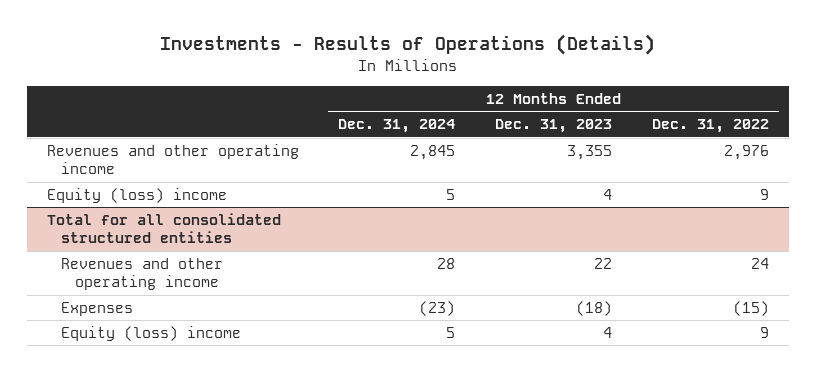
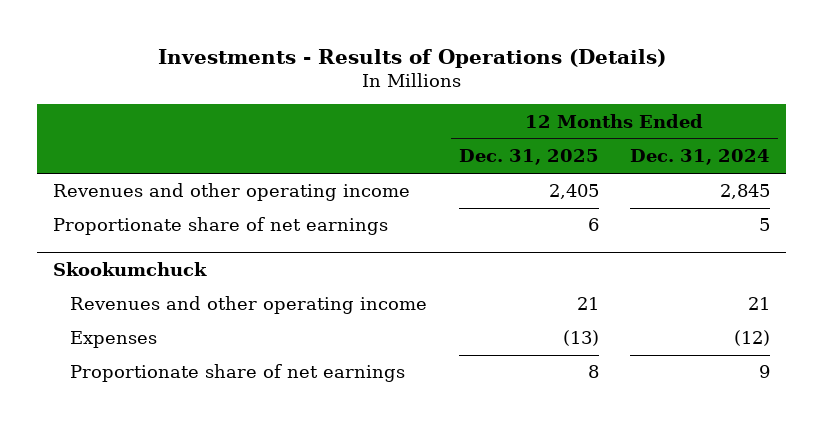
[495,119,613,134] Dec. 31, 2023 -> none
[651,119,769,134] Dec. 31, 2022 -> none
none -> [458,149,599,166] Dec. 31, 2025
[46,213,281,244] Total for all consolidated structured entities -> none
[60,326,241,342] Equity (loss) income -> none
[46,188,227,204] Equity (loss) income -> [52,217,388,236] Proportionate share of net earnings
none -> [52,261,207,276] Skookumchuck
[437,258,456,270] 28 -> [748,297,771,311] 21
[419,301,456,317] (23) -> [734,330,771,347] (12)
none -> [70,364,406,383] Proportionate share of net earnings

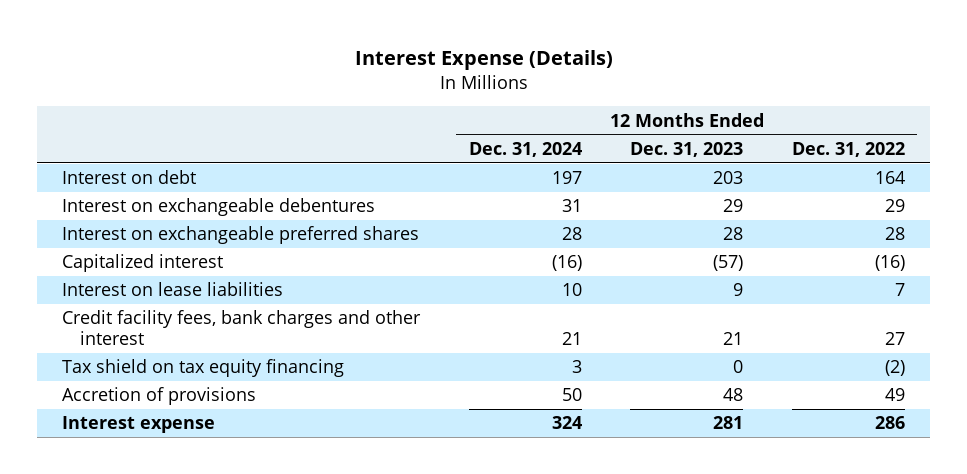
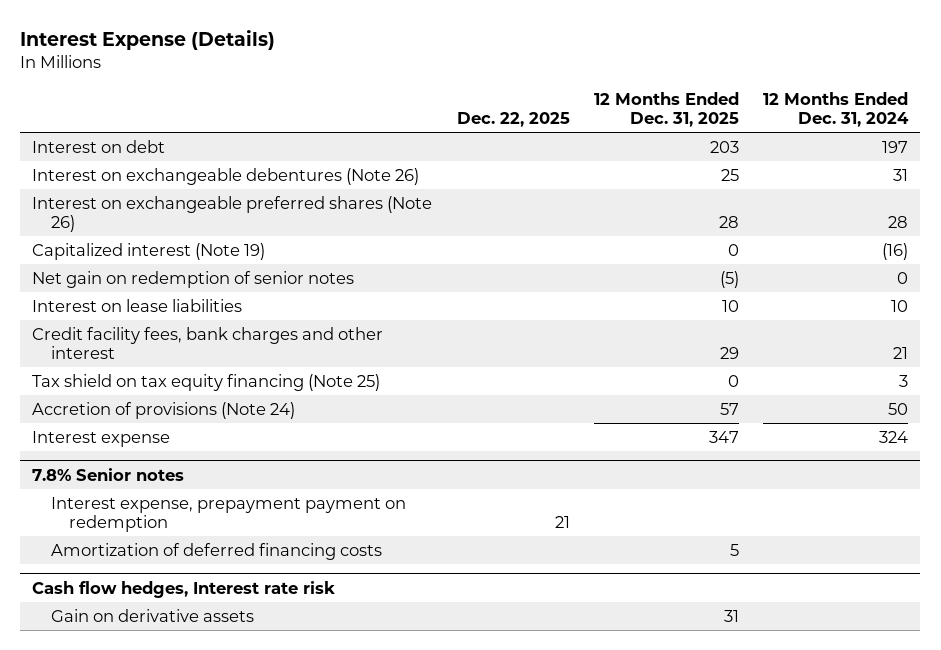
[630,141,744,157] Dec. 31, 2023 -> none
[792,141,906,157] Dec. 31, 2022 -> none
none -> [456,112,570,128] Dec. 22, 2025
none -> [593,91,739,128] 12 Months Ended Dec. 31, 2025
[61,198,375,217] Interest on exchangeable debentures -> [32,167,420,185] Interest on exchangeable debentures (Note 26)
[61,226,419,245] Interest on exchangeable preferred shares -> [32,195,433,233] Interest on exchangeable preferred shares (Note 26)
[61,254,223,273] Capitalized interest -> [32,242,266,260] Capitalized interest (Note 19)
none -> [32,270,355,288] Net gain on redemption of senior notes
[61,359,344,378] Tax shield on tax equity financing -> [32,373,381,391] Tax shield on tax equity financing (Note 25)
[61,387,256,406] Accretion of provisions -> [32,401,296,419] Accretion of provisions (Note 24)
none -> [32,467,185,481] 7.8% Senior notes
none -> [50,496,406,533] Interest expense, prepayment payment on redemption
none -> [50,542,382,560] Amortization of deferred financing costs
none -> [32,580,336,598] Cash flow hedges, Interest rate risk
none -> [50,608,254,622] Gain on derivative assets

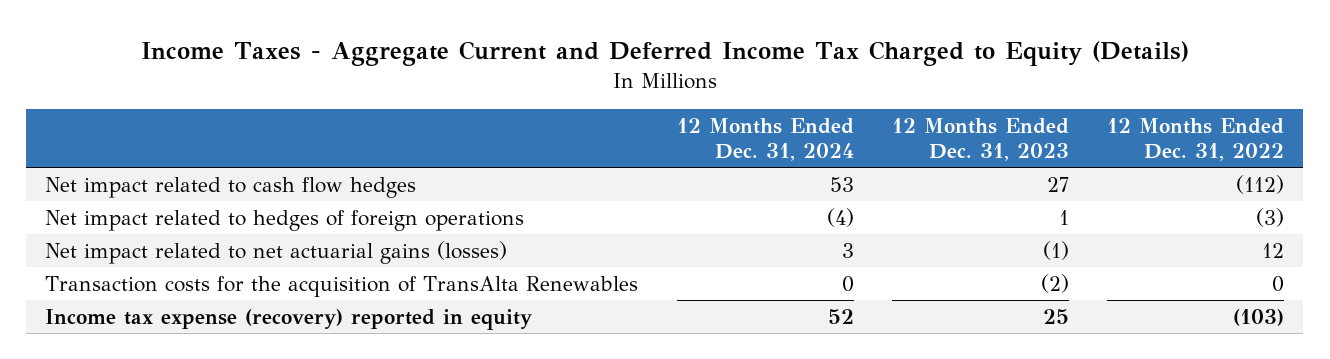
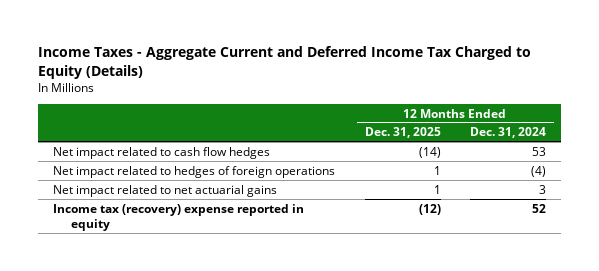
[891,117,1069,162] 12 Months Ended Dec. 31, 2023 -> none
[1107,117,1285,162] 12 Months Ended Dec. 31, 2022 -> none
none -> [364,127,441,139] Dec. 31, 2025
[45,275,639,297] Transaction costs for the acquisition of TransAlta Renewables -> none
[45,240,508,264] Net impact related to net actuarial gains (losses) -> [53,184,278,197] Net impact related to net actuarial gains
[45,308,533,330] Income tax expense (recovery) reported in equity -> [53,203,305,232] Income tax (recovery) expense reported in equity

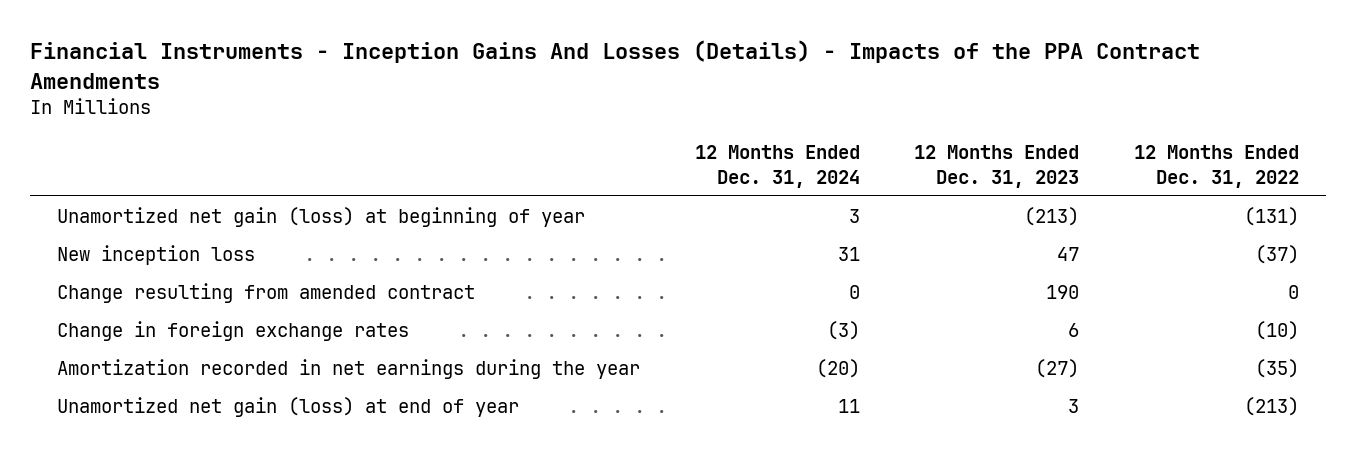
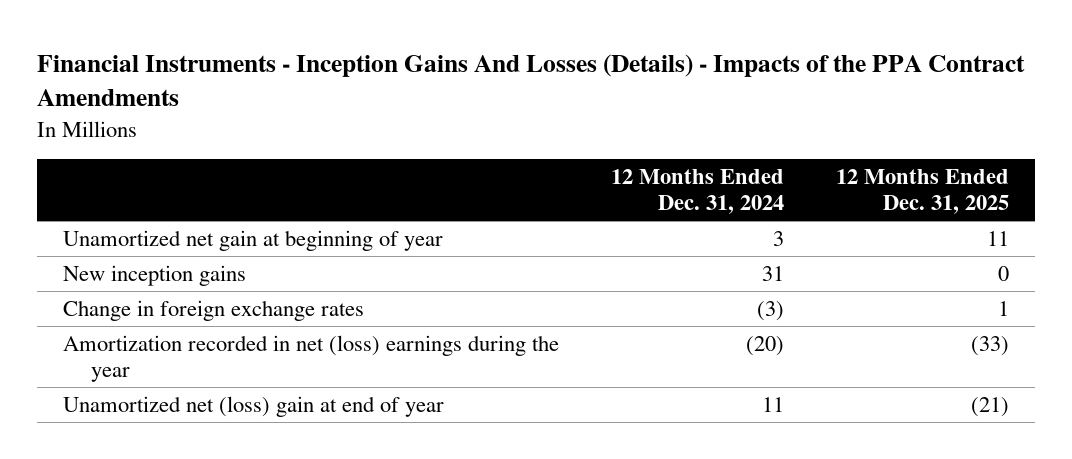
[914,145,1080,188] 12 Months Ended Dec. 31, 2023 -> none
[1133,145,1299,188] 12 Months Ended Dec. 31, 2022 -> none
none -> [835,169,1009,214] 12 Months Ended Dec. 31, 2025
[57,283,476,304] Change resulting from amended contract -> none
[57,207,586,228] Unamortized net gain (loss) at beginning of year -> [62,230,443,252] Unamortized net gain at beginning of year
[57,245,256,266] New inception loss -> [62,265,246,287] New inception gains
[57,359,641,380] Amortization recorded in net earnings during the year -> [62,335,559,383] Amortization recorded in net (loss) earnings during the year
[57,397,520,418] Unamortized net gain (loss) at end of year -> [62,396,444,418] Unamortized net (loss) gain at end of year

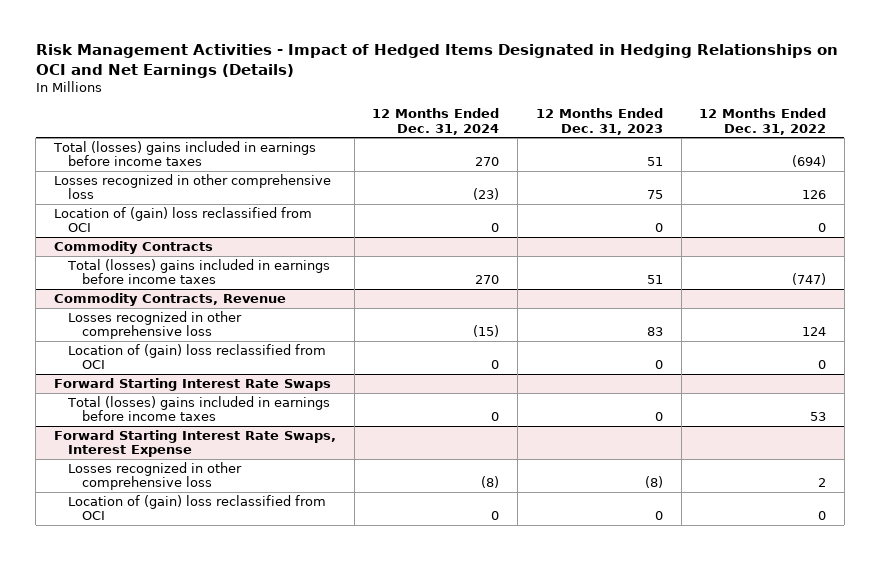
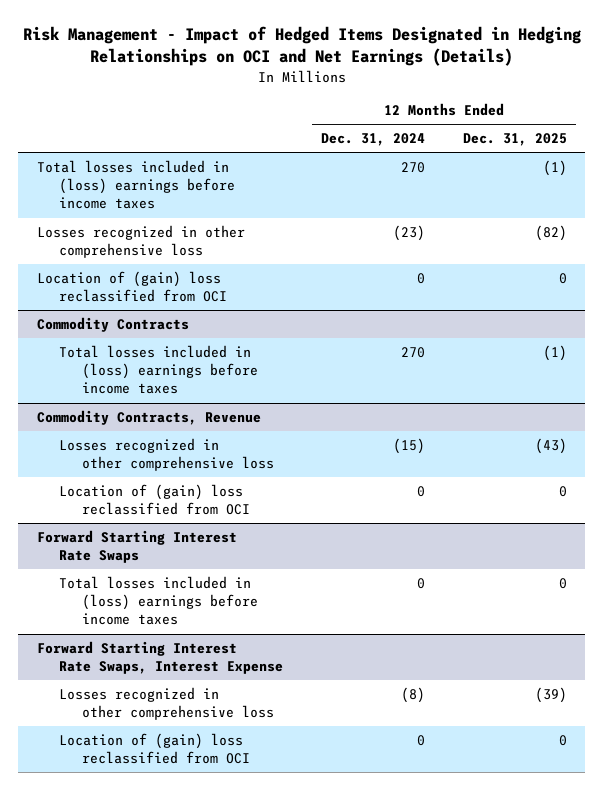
[35,44,838,78] Risk Management Activities - Impact of Hedged Items Designated in Hedging Relationships on OCI and Net Earnings (Details) -> [22,26,581,67] Risk Management - Impact of Hedged Items Designated in Hedging Relationships on OCI and Net Earnings (Details)
[535,108,663,135] 12 Months Ended Dec. 31, 2023 -> none
[699,108,827,135] 12 Months Ended Dec. 31, 2022 -> none
none -> [462,133,567,147] Dec. 31, 2025
[53,140,317,167] Total (losses) gains included in earnings before income taxes -> [37,160,236,210] Total losses included in (loss) earnings before income taxes
[66,258,330,285] Total (losses) gains included in earnings before income taxes -> [59,345,258,395] Total losses included in (loss) earnings before income taxes
[66,395,330,422] Total (losses) gains included in earnings before income taxes -> [59,576,258,626] Total losses included in (loss) earnings before income taxes

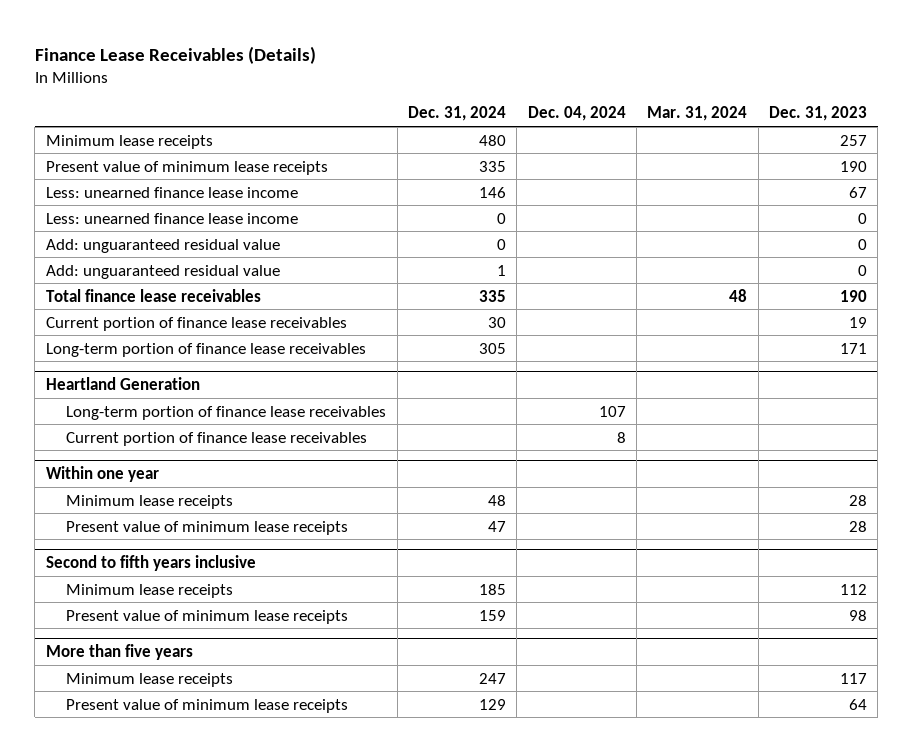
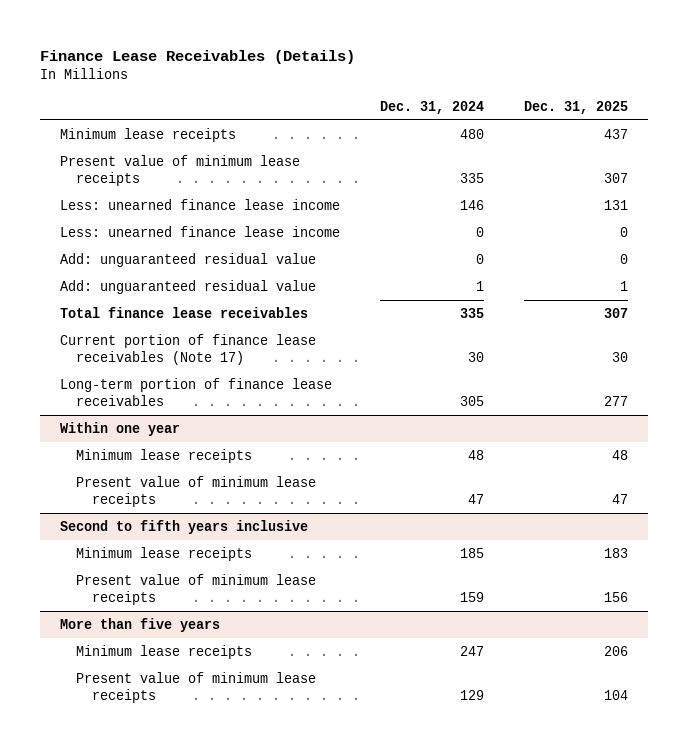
[527,106,626,122] Dec. 04, 2024 -> none
[647,106,748,122] Mar. 31, 2024 -> none
[769,106,868,122] Dec. 31, 2023 -> none
none -> [524,100,629,114] Dec. 31, 2025
[45,316,347,331] Current portion of finance lease receivables -> [60,333,317,366] Current portion of finance lease receivables (Note 17)
[45,377,200,391] Heartland Generation -> none
[66,405,387,420] Long-term portion of finance lease receivables -> none
[66,431,368,446] Current portion of finance lease receivables -> none

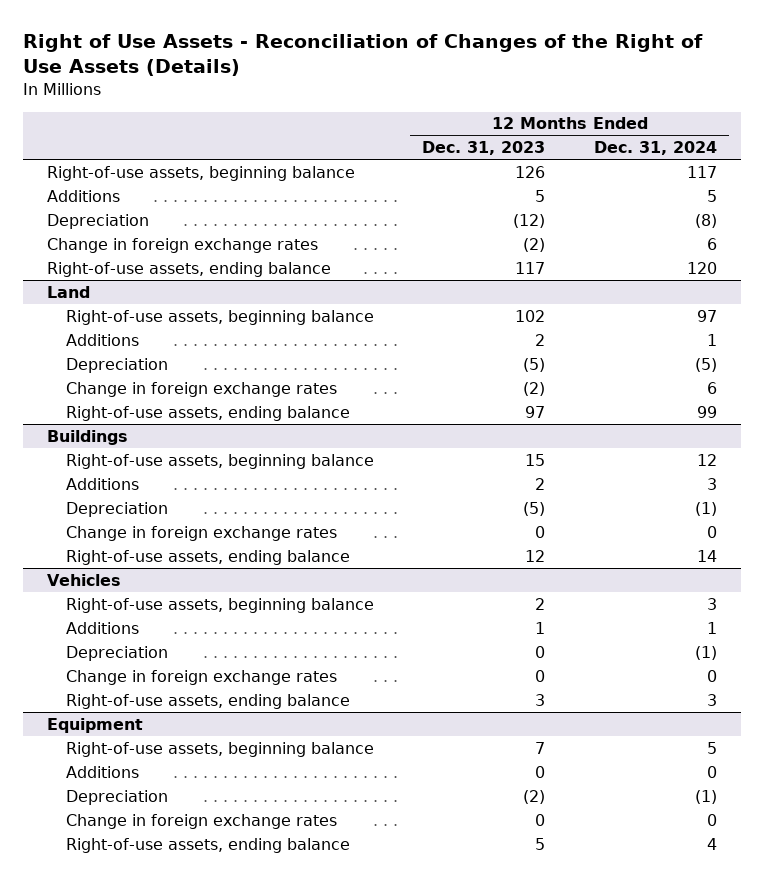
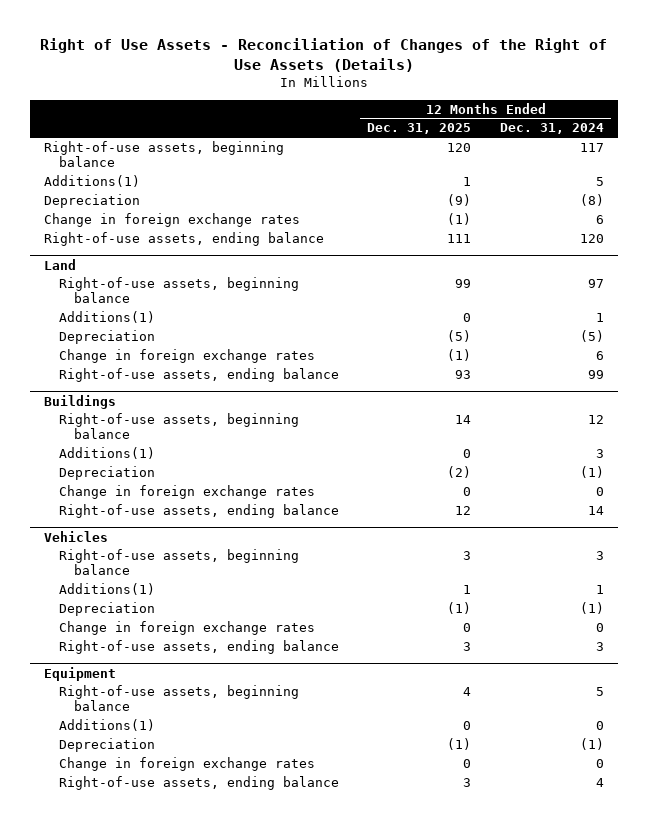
[422,141,546,156] Dec. 31, 2023 -> none
none -> [367,123,472,135] Dec. 31, 2025
[47,189,121,202] Additions -> [44,175,141,188] Additions(1)
[65,333,139,346] Additions -> [58,311,155,324] Additions(1)
[65,477,139,490] Additions -> [58,447,155,460] Additions(1)
[65,621,139,634] Additions -> [58,583,155,596] Additions(1)
[65,765,139,778] Additions -> [58,719,155,732] Additions(1)

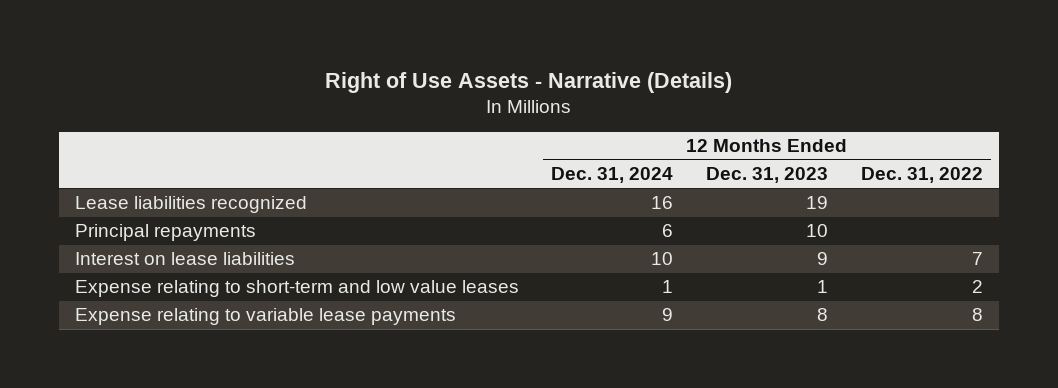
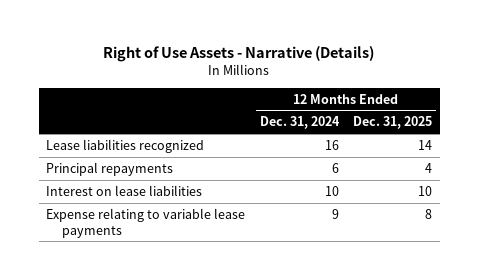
[706,167,829,184] Dec. 31, 2023 -> none
[860,167,983,184] Dec. 31, 2022 -> none
none -> [353,116,433,130] Dec. 31, 2025
[74,280,519,298] Expense relating to short-term and low value leases -> none

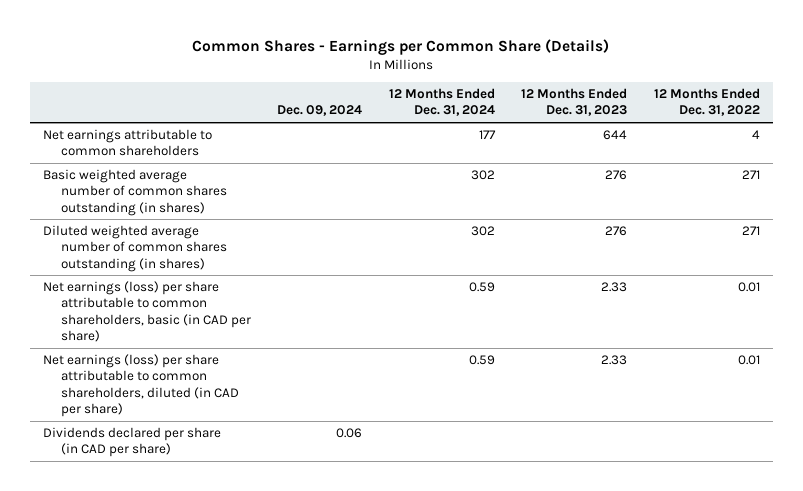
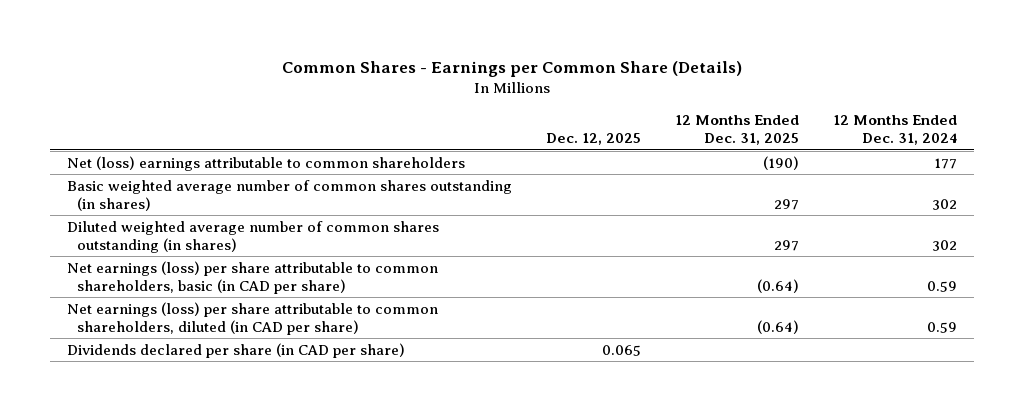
[277,105,363,117] Dec. 09, 2024 -> none
[521,87,628,117] 12 Months Ended Dec. 31, 2023 -> none
[653,87,760,117] 12 Months Ended Dec. 31, 2022 -> none
none -> [545,133,641,146] Dec. 12, 2025
none -> [674,114,799,146] 12 Months Ended Dec. 31, 2025
[43,129,213,157] Net earnings attributable to common shareholders -> [66,155,465,171] Net (loss) earnings attributable to common shareholders

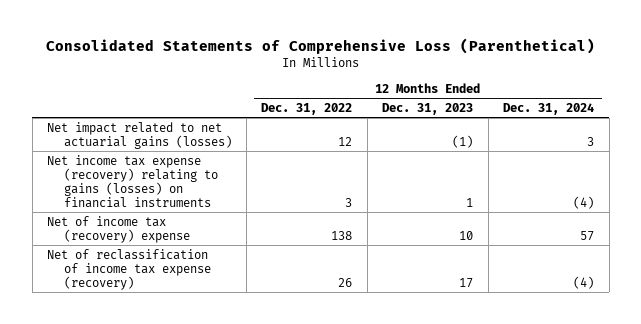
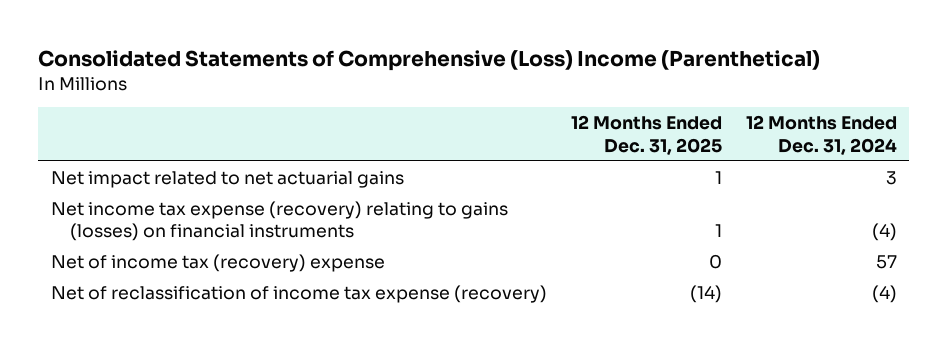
[45,38,595,55] Consolidated Statements of Comprehensive Loss (Parenthetical) -> [38,49,821,71] Consolidated Statements of Comprehensive (Loss) Income (Parenthetical)
[261,103,353,116] Dec. 31, 2022 -> none
[382,103,474,116] Dec. 31, 2023 -> none
none -> [570,115,722,155] 12 Months Ended Dec. 31, 2025
[47,121,232,149] Net impact related to net actuarial gains (losses) -> [50,170,404,188] Net impact related to net actuarial gains

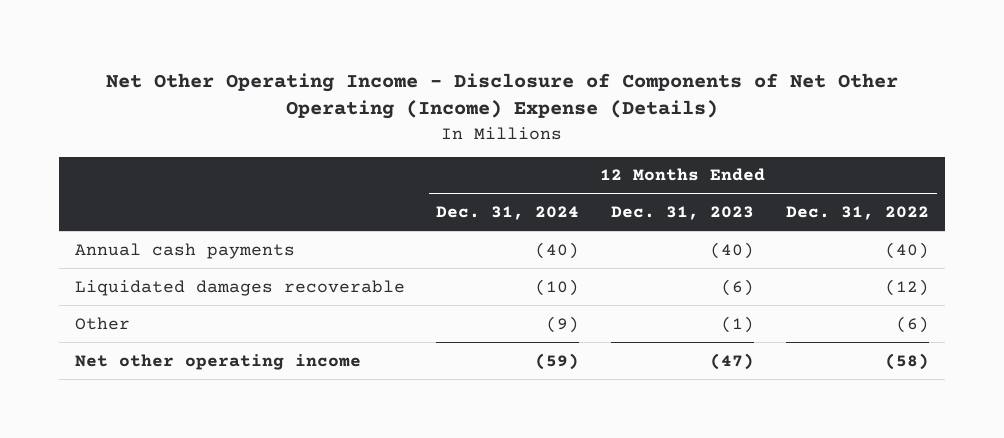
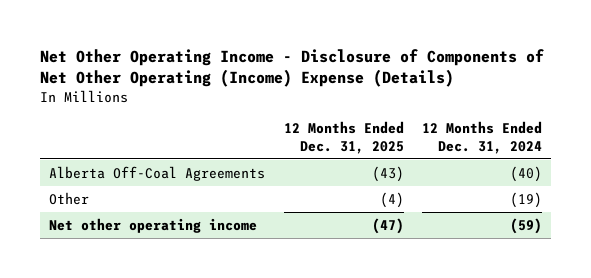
[611,205,755,220] Dec. 31, 2023 -> none
[786,205,930,220] Dec. 31, 2022 -> none
none -> [283,121,404,154] 12 Months Ended Dec. 31, 2025
[74,279,405,296] Liquidated damages recoverable -> none
[74,242,295,259] Annual cash payments -> [49,165,266,181] Alberta Off-Coal Agreements
[546,315,580,333] (9) -> [509,191,542,208] (19)

